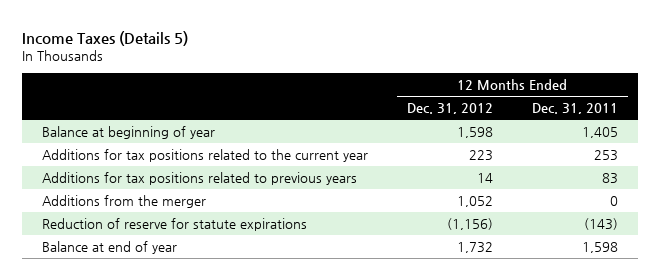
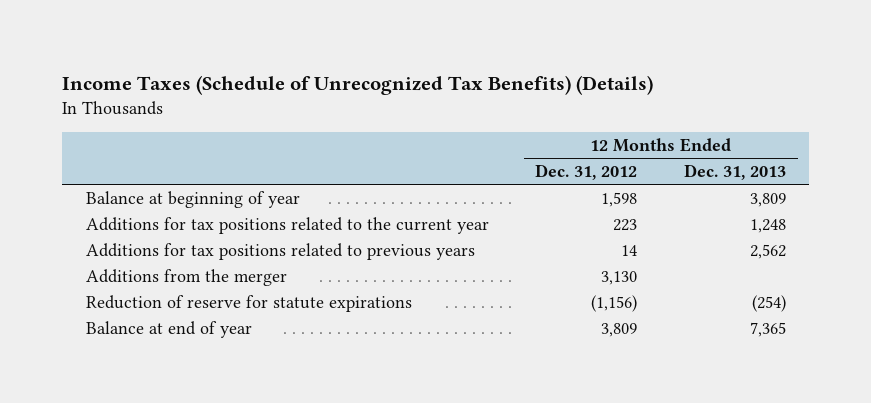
[22,30,189,46] Income Taxes (Details 5) -> [62,74,654,95] Income Taxes (Schedule of Unrecognized Tax Benefits) (Details)
[532,103,619,115] Dec. 31, 2011 -> none
none -> [683,163,786,180] Dec. 31, 2013
[456,196,493,208] 1,052 -> [601,270,638,285] 3,130
[456,242,493,254] 1,732 -> [601,322,638,337] 3,809

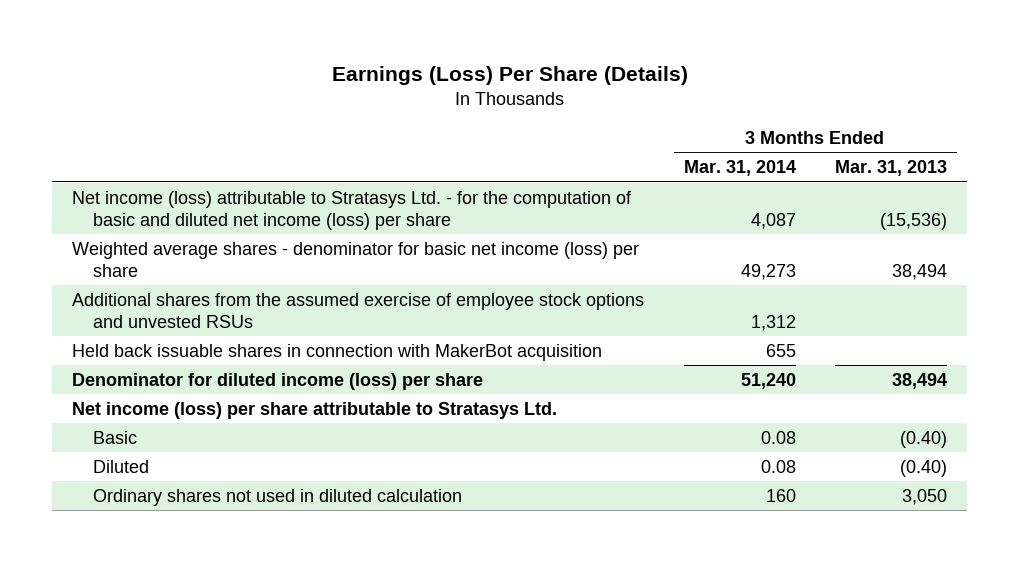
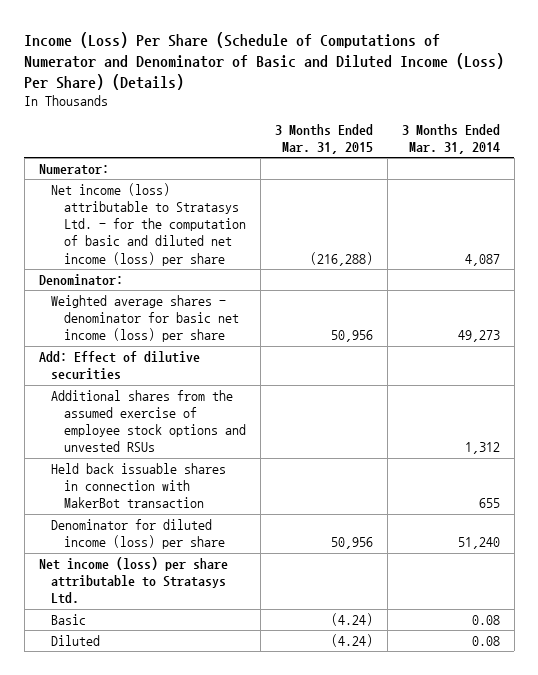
[331,65,688,85] Earnings (Loss) Per Share (Details) -> [24,32,505,90] Income (Loss) Per Share (Schedule of Computations of Numerator and Denominator of Basic and Diluted Income (Loss) Per Share) (Details)
[835,160,948,177] Mar. 31, 2013 -> none
none -> [275,123,374,154] 3 Months Ended Mar. 31, 2015
none -> [38,164,109,176] Numerator:
none -> [38,274,123,287] Denominator:
none -> [38,351,200,381] Add: Effect of dilutive securities
[72,343,603,361] Held back issuable shares in connection with MakerBot acquisition -> [51,463,227,509] Held back issuable shares in connection with MakerBot transaction
[93,488,463,506] Ordinary shares not used in diluted calculation -> none

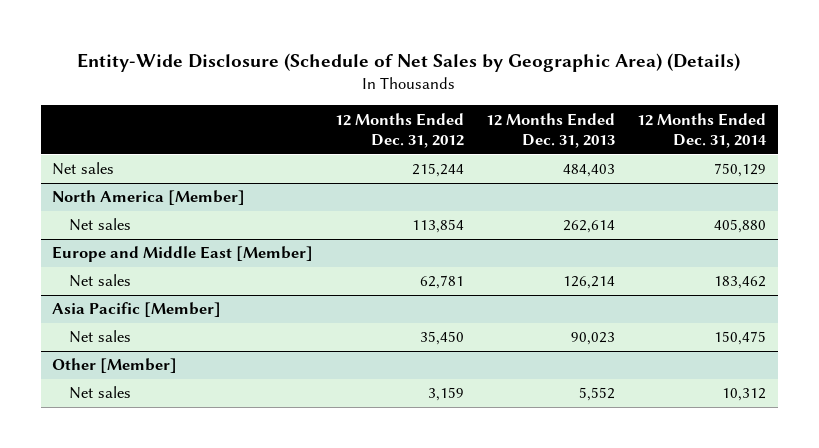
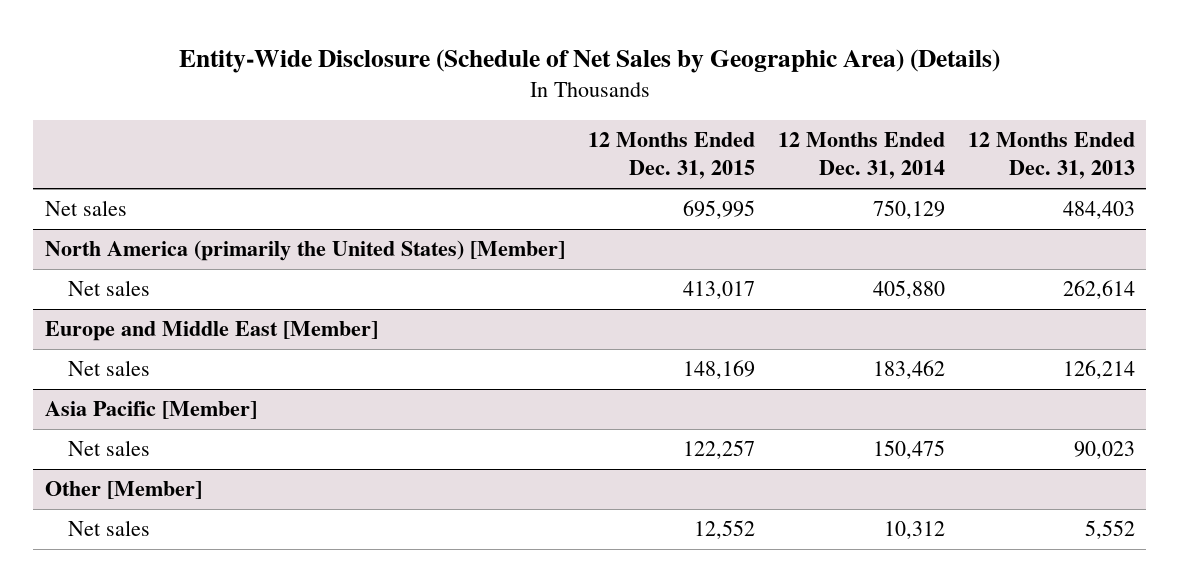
[335,112,465,149] 12 Months Ended Dec. 31, 2012 -> none
none -> [587,131,755,180] 12 Months Ended Dec. 31, 2015
[52,190,246,206] North America [Member] -> [44,240,565,262] North America (primarily the United States) [Member]

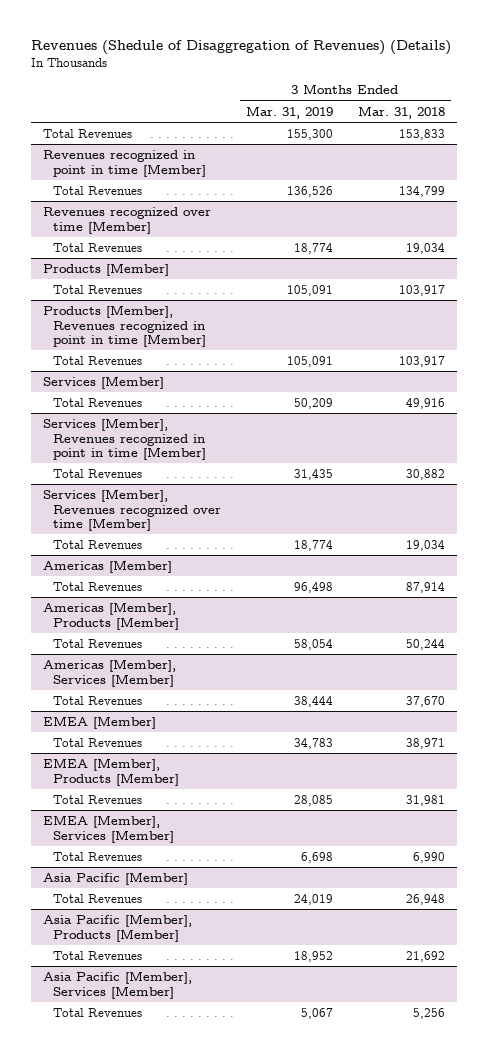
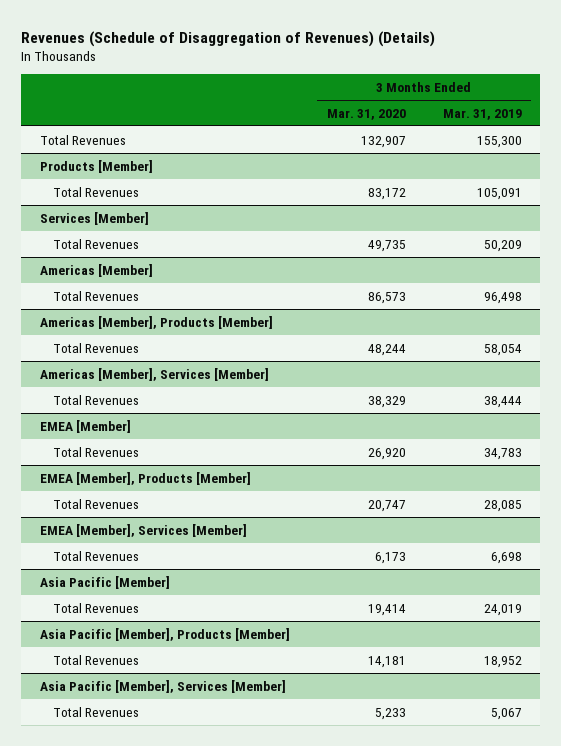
[30,40,451,56] Revenues (Shedule of Disaggregation of Revenues) (Details) -> [21,30,436,47] Revenues (Schedule of Disaggregation of Revenues) (Details)
[357,105,445,119] Mar. 31, 2018 -> none
none -> [326,108,406,120] Mar. 31, 2020
[43,149,207,177] Revenues recognized in point in time [Member] -> none
[53,185,143,195] Total Revenues -> none
[43,206,212,234] Revenues recognized over time [Member] -> none
[53,242,143,252] Total Revenues -> none
[43,304,207,348] Products [Member], Revenues recognized in point in time [Member] -> none
[53,355,143,365] Total Revenues -> none
[43,417,207,461] Services [Member], Revenues recognized in point in time [Member] -> none
[53,468,143,478] Total Revenues -> none
[43,488,222,532] Services [Member], Revenues recognized over time [Member] -> none
[53,539,143,549] Total Revenues -> none

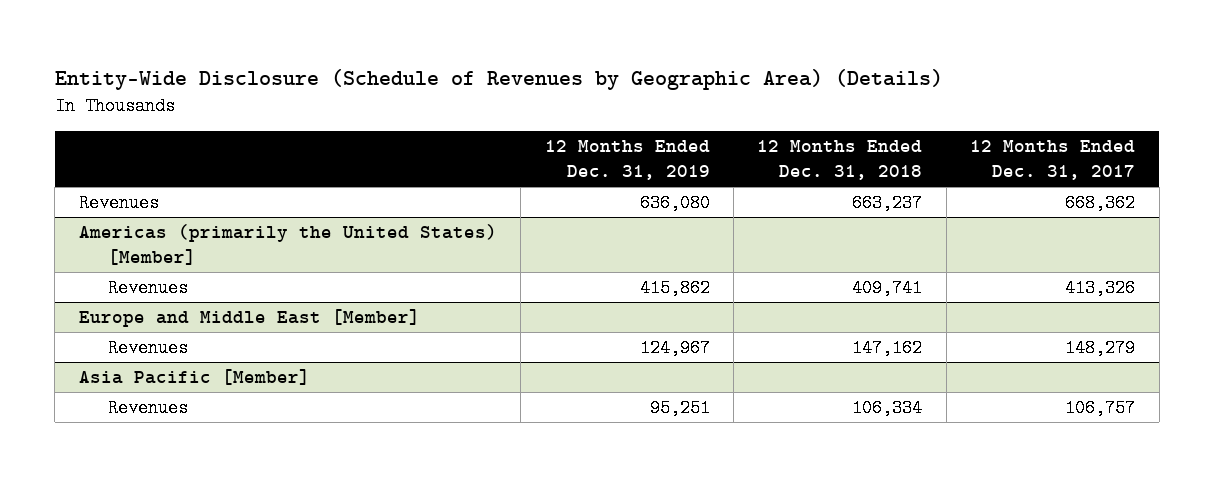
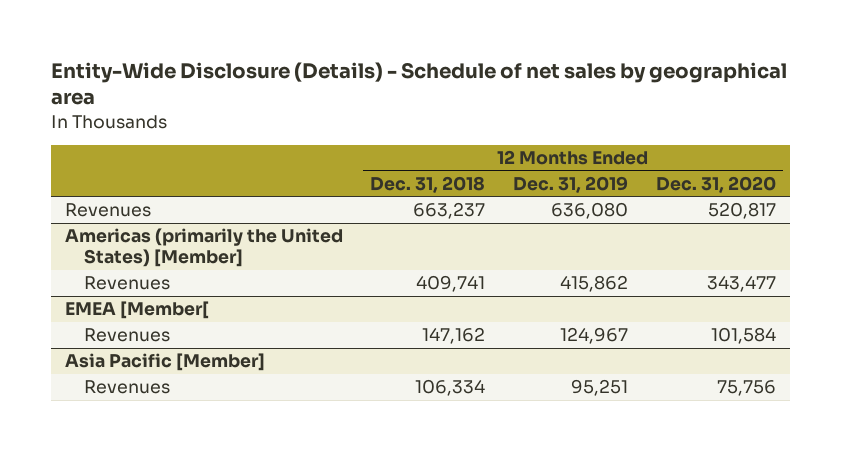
[54,68,943,90] Entity-Wide Disclosure (Schedule of Revenues by Geographic Area) (Details) -> [50,61,787,106] Entity-Wide Disclosure (Details) - Schedule of net sales by geographical area
[970,139,1136,180] 12 Months Ended Dec. 31, 2017 -> none
none -> [655,175,776,193] Dec. 31, 2020
[78,309,420,328] Europe and Middle East [Member] -> [64,301,209,320] EMEA [Member[

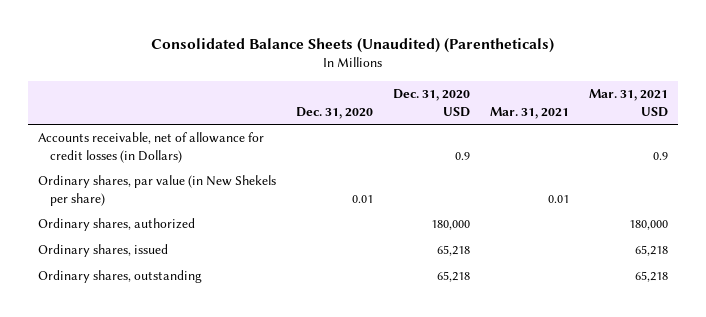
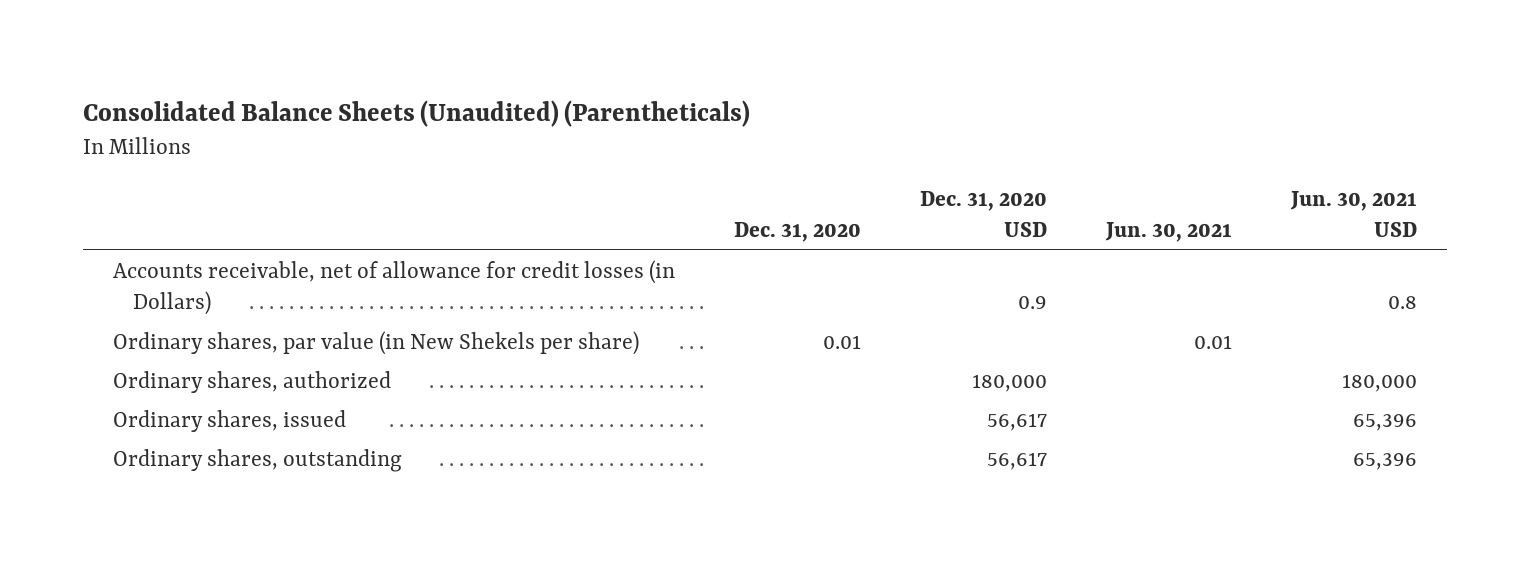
[490,106,570,119] Mar. 31, 2021 -> none
[589,89,669,117] Mar. 31, 2021 USD -> none
none -> [1105,222,1233,243] Jun. 30, 2021
none -> [1290,190,1418,238] Jun. 30, 2021 USD
[437,245,471,257] 65,218 -> [987,412,1048,431] 56,617
[437,271,471,283] 65,218 -> [987,451,1048,470] 56,617

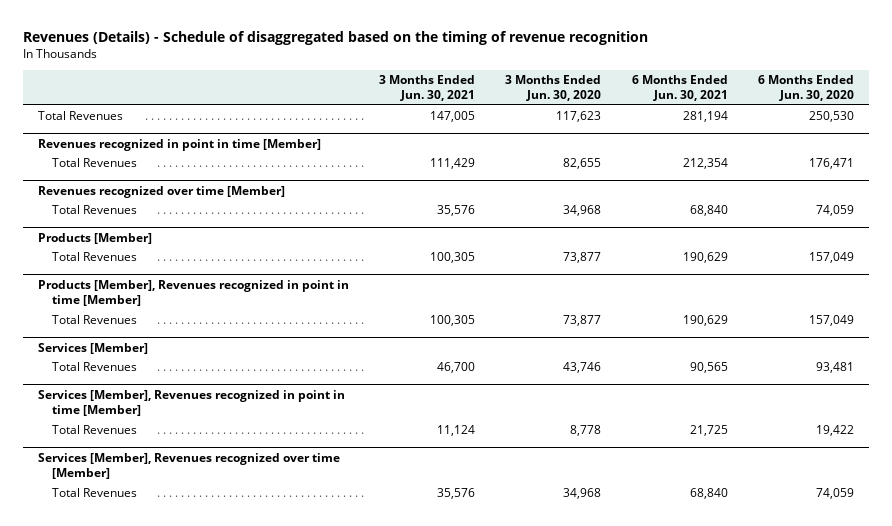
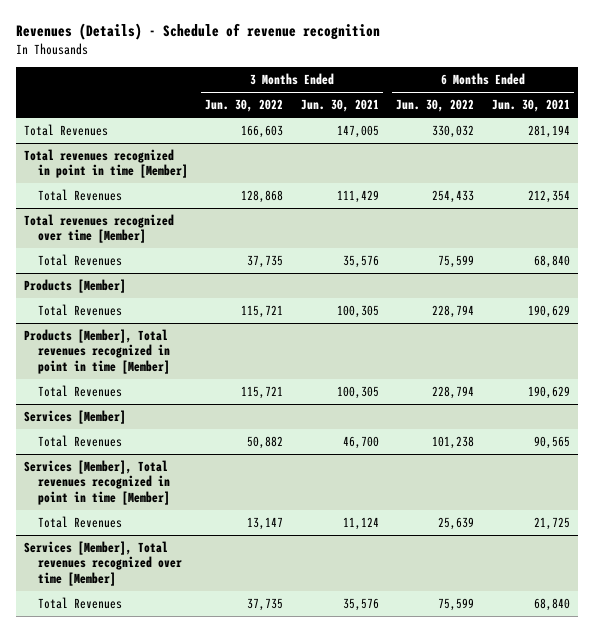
[22,30,648,45] Revenues (Details) - Schedule of disaggregated based on the timing of revenue recognition -> [15,23,380,41] Revenues (Details) - Schedule of revenue recognition
[505,74,602,102] 3 Months Ended Jun. 30, 2020 -> none
[757,74,854,102] 6 Months Ended Jun. 30, 2020 -> none
none -> [205,99,284,113] Jun. 30, 2022
none -> [396,99,475,113] Jun. 30, 2022
[37,138,321,151] Revenues recognized in point in time [Member] -> [24,149,188,179] Total revenues recognized in point in time [Member]
[37,185,285,198] Revenues recognized over time [Member] -> [24,214,175,244] Total revenues recognized over time [Member]
[37,279,349,307] Products [Member], Revenues recognized in point in time [Member] -> [24,329,170,374] Products [Member], Total revenues recognized in point in time [Member]
[37,389,345,417] Services [Member], Revenues recognized in point in time [Member] -> [24,460,170,505] Services [Member], Total revenues recognized in point in time [Member]
[37,452,340,480] Services [Member], Revenues recognized over time [Member] -> [24,541,182,586] Services [Member], Total revenues recognized over time [Member]

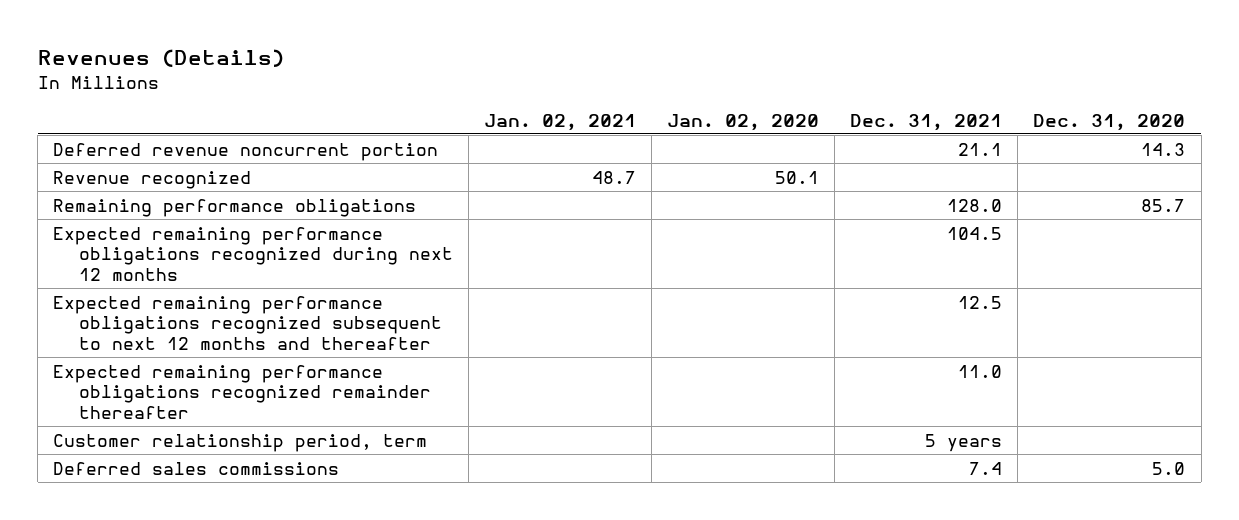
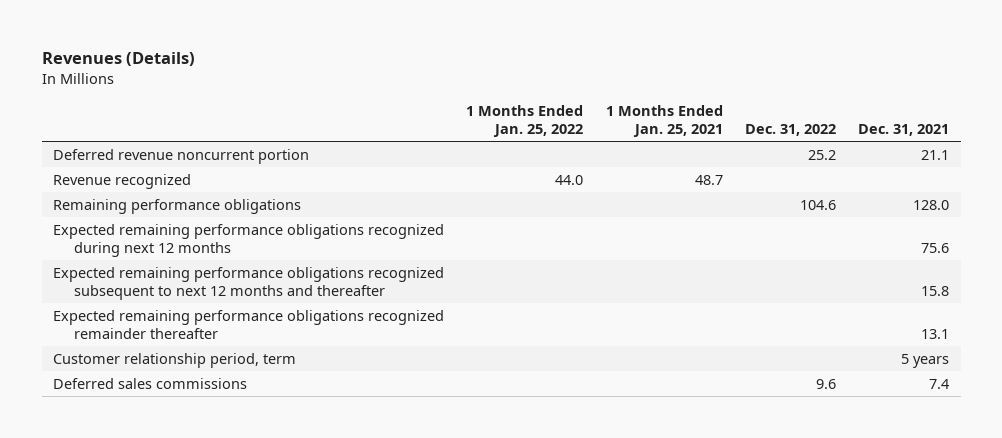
[483,113,636,131] Jan. 02, 2021 -> none
[667,113,820,131] Jan. 02, 2020 -> none
[1033,113,1186,131] Dec. 31, 2020 -> none
none -> [466,105,584,138] 1 Months Ended Jan. 25, 2022
none -> [605,105,723,138] 1 Months Ended Jan. 25, 2021
none -> [744,124,836,137] Dec. 31, 2022
[947,226,1003,240] 104.5 -> [921,242,950,253] 75.6
[958,295,1003,309] 12.5 -> [921,285,950,296] 15.8
[958,364,1003,378] 11.0 -> [921,328,950,339] 13.1

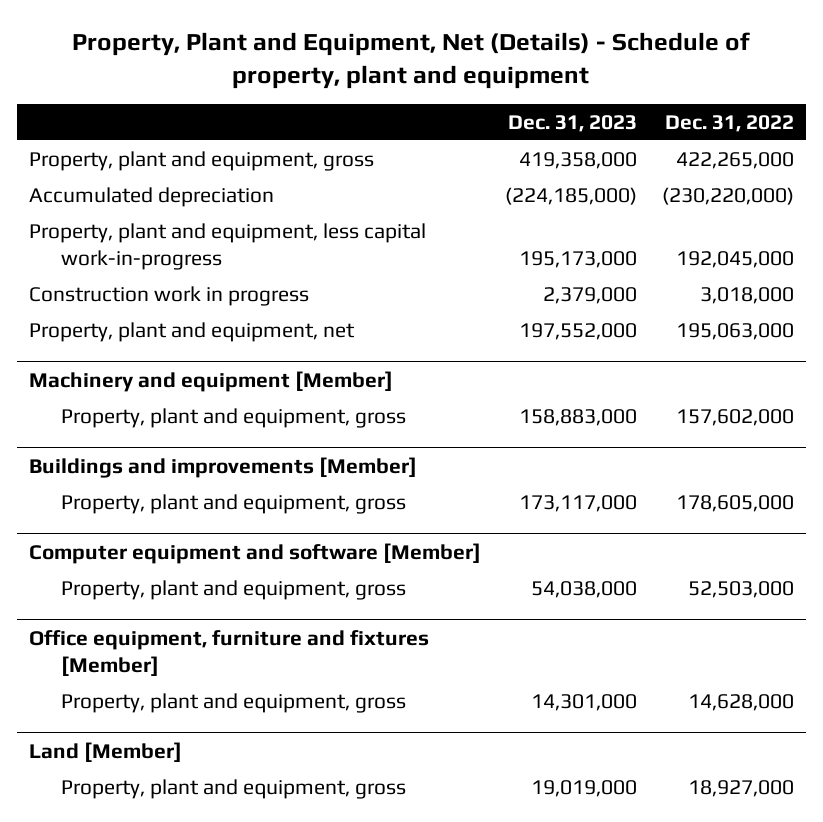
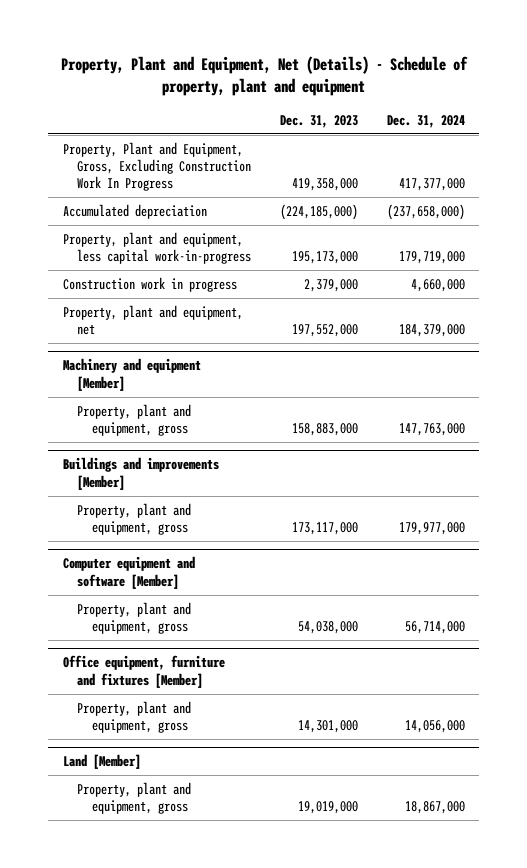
[664,114,794,132] Dec. 31, 2022 -> none
none -> [386,115,465,129] Dec. 31, 2024
[29,150,375,171] Property, plant and equipment, gross -> [62,141,252,192] Property, Plant and Equipment, Gross, Excluding Construction Work In Progress

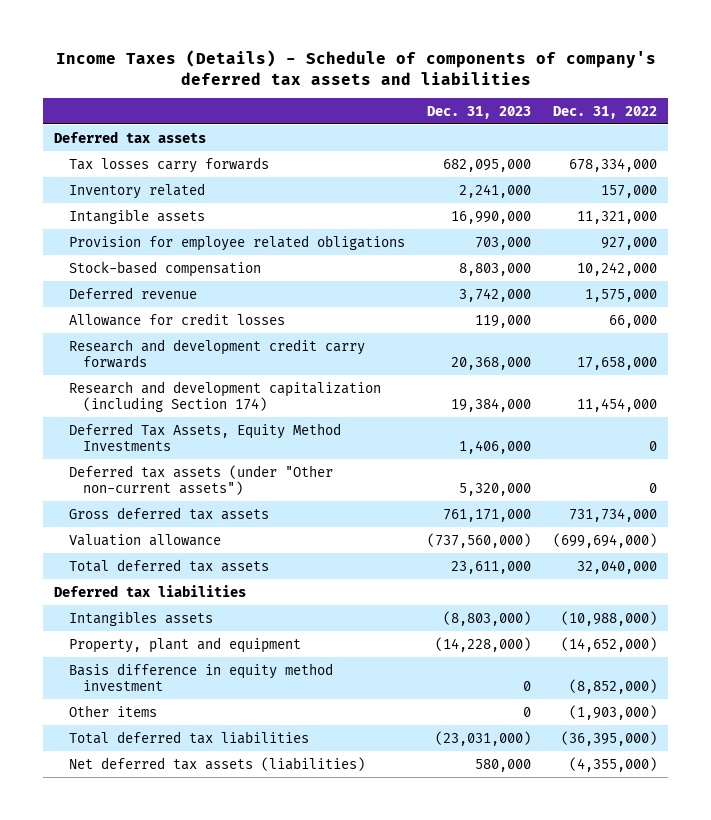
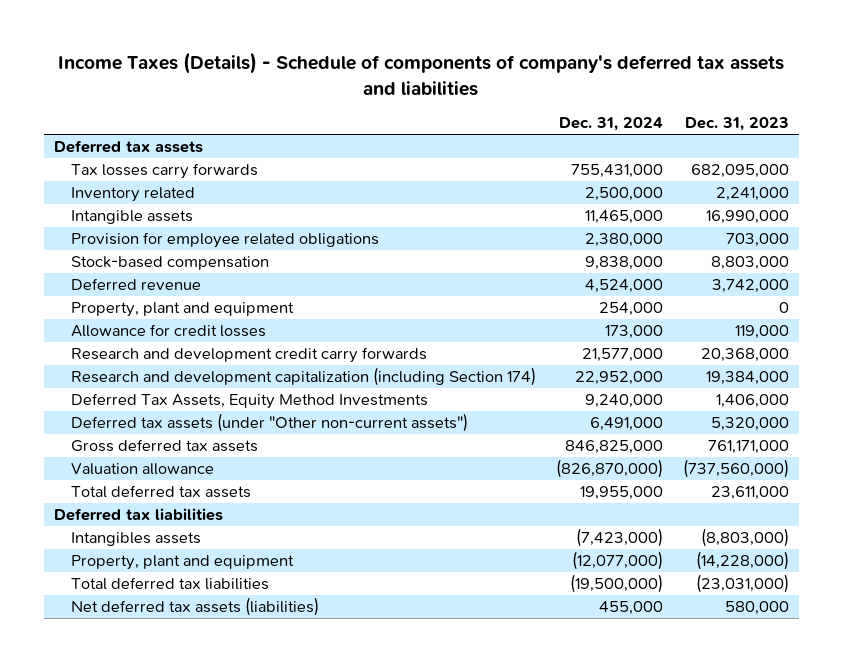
[552,105,657,119] Dec. 31, 2022 -> none
none -> [559,117,664,132] Dec. 31, 2024
none -> [71,302,295,318] Property, plant and equipment
[68,662,333,692] Basis difference in equity method investment -> none
[68,704,157,717] Other items -> none

